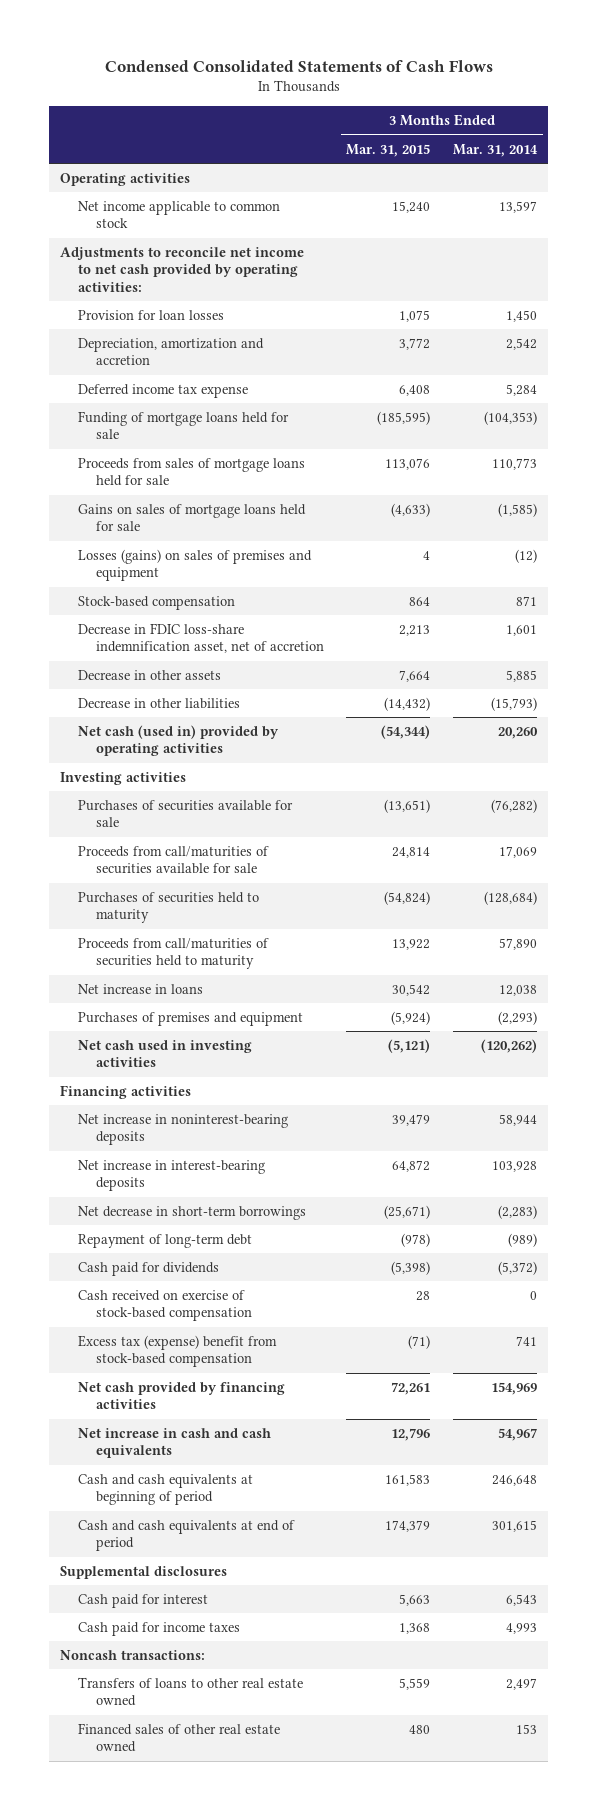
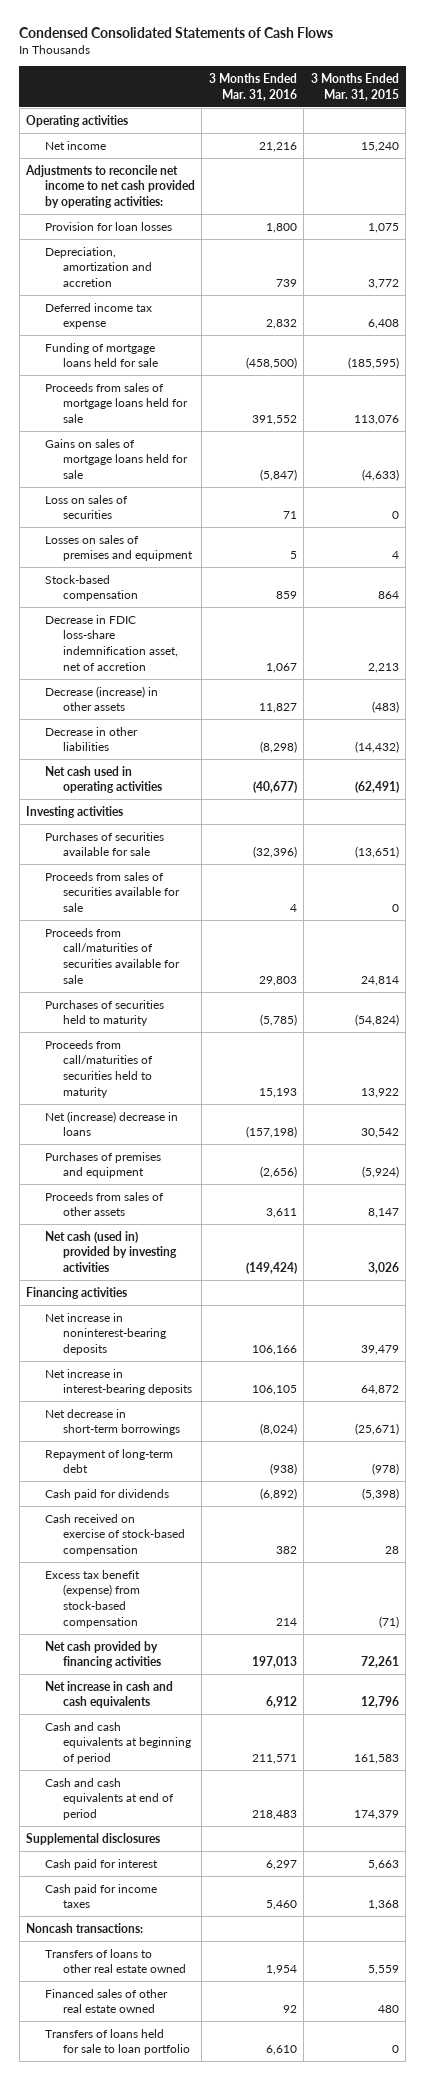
[453,143,539,157] Mar. 31, 2014 -> none
none -> [208,73,297,101] 3 Months Ended Mar. 31, 2016
[77,200,280,229] Net income applicable to common stock -> [44,140,106,150] Net income
none -> [44,494,128,520] Loss on sales of securities
[77,548,312,582] Losses (gains) on sales of premises and equipment -> [44,534,193,562] Losses on sales of premises and equipment
[77,669,221,680] Decrease in other assets -> [44,685,158,712] Decrease (increase) in other assets
[399,669,431,682] 7,664 -> [371,701,399,714] (483)
[77,724,279,757] Net cash (used in) provided by operating activities -> [44,765,162,794] Net cash used in operating activities
[381,724,431,739] (54,344) -> [354,781,399,794] (62,491)
none -> [44,871,180,913] Proceeds from sales of securities available for sale
[77,983,203,994] Net increase in loans -> [44,1110,178,1137] Net (increase) decrease in loans
none -> [44,1191,164,1217] Proceeds from sales of other assets
[77,1039,252,1068] Net cash used in investing activities -> [44,1230,177,1273] Net cash (used in) provided by investing activities
[388,1038,431,1053] (5,121) -> [367,1262,399,1275] 3,026
[77,1334,277,1368] Excess tax (expense) benefit from stock-based compensation -> [44,1569,140,1628] Excess tax benefit (expense) from stock-based compensation
none -> [44,2028,190,2056] Transfers of loans held for sale to loan portfolio

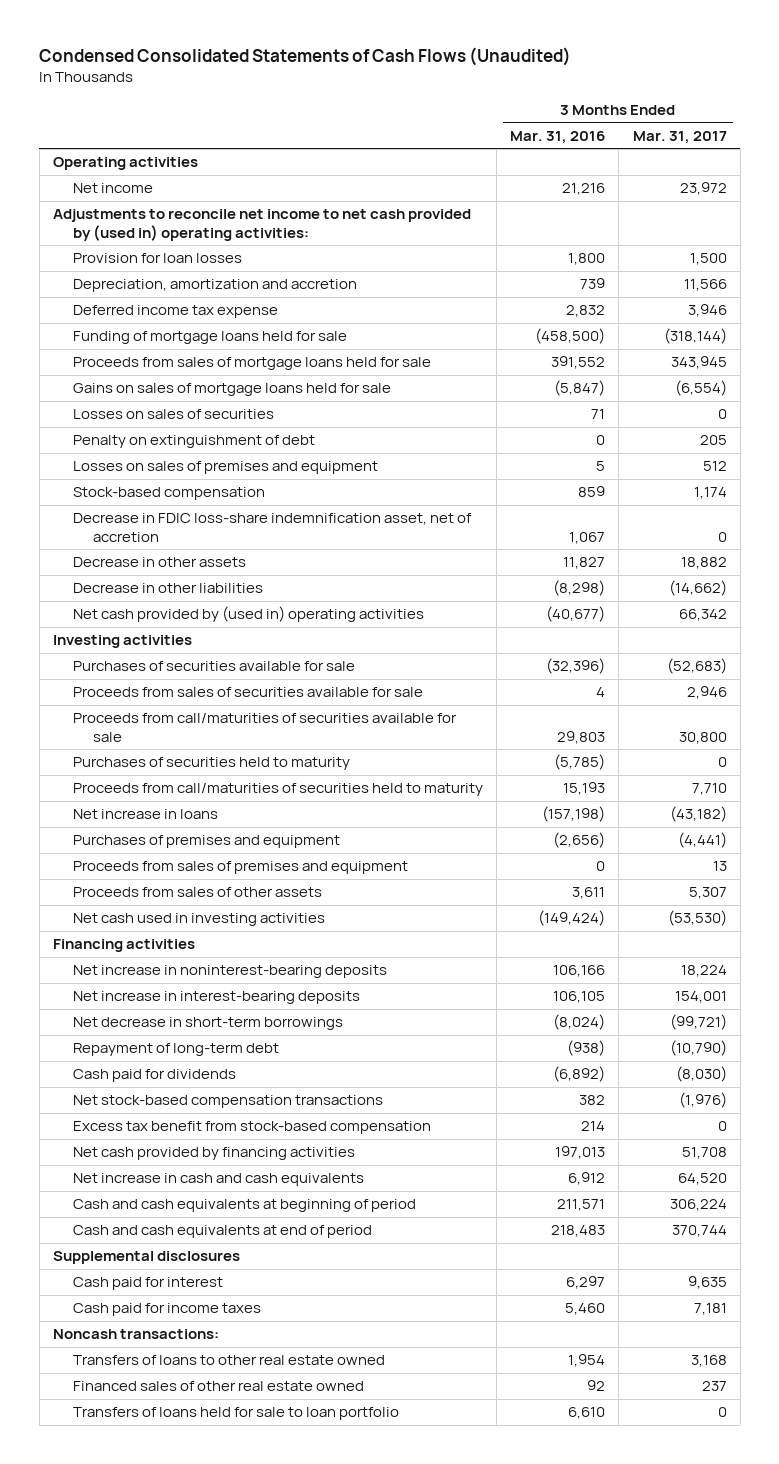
[19,27,334,39] Condensed Consolidated Statements of Cash Flows -> [39,46,572,66] Condensed Consolidated Statements of Cash Flows (Unaudited)
[310,73,399,101] 3 Months Ended Mar. 31, 2015 -> none
none -> [632,130,727,144] Mar. 31, 2017
[25,164,195,209] Adjustments to reconcile net income to net cash provided by operating activities: -> [52,209,471,241] Adjustments to reconcile net income to net cash provided by (used in) operating activities:
[44,494,128,520] Loss on sales of securities -> [72,409,274,420] Losses on sales of securities
none -> [72,435,315,449] Penalty on extinguishment of debt
[44,685,158,712] Decrease (increase) in other assets -> [72,557,246,568] Decrease in other assets
[44,765,162,794] Net cash used in operating activities -> [72,606,424,623] Net cash provided by (used in) operating activities
[44,1110,178,1137] Net (increase) decrease in loans -> [72,809,218,820] Net increase in loans
none -> [72,861,408,875] Proceeds from sales of premises and equipment
[44,1230,177,1273] Net cash (used in) provided by investing activities -> [72,913,325,927] Net cash used in investing activities
[44,1513,185,1557] Cash received on exercise of stock-based compensation -> [72,1095,383,1109] Net stock-based compensation transactions
[44,1569,140,1628] Excess tax benefit (expense) from stock-based compensation -> [72,1121,431,1135] Excess tax benefit from stock-based compensation

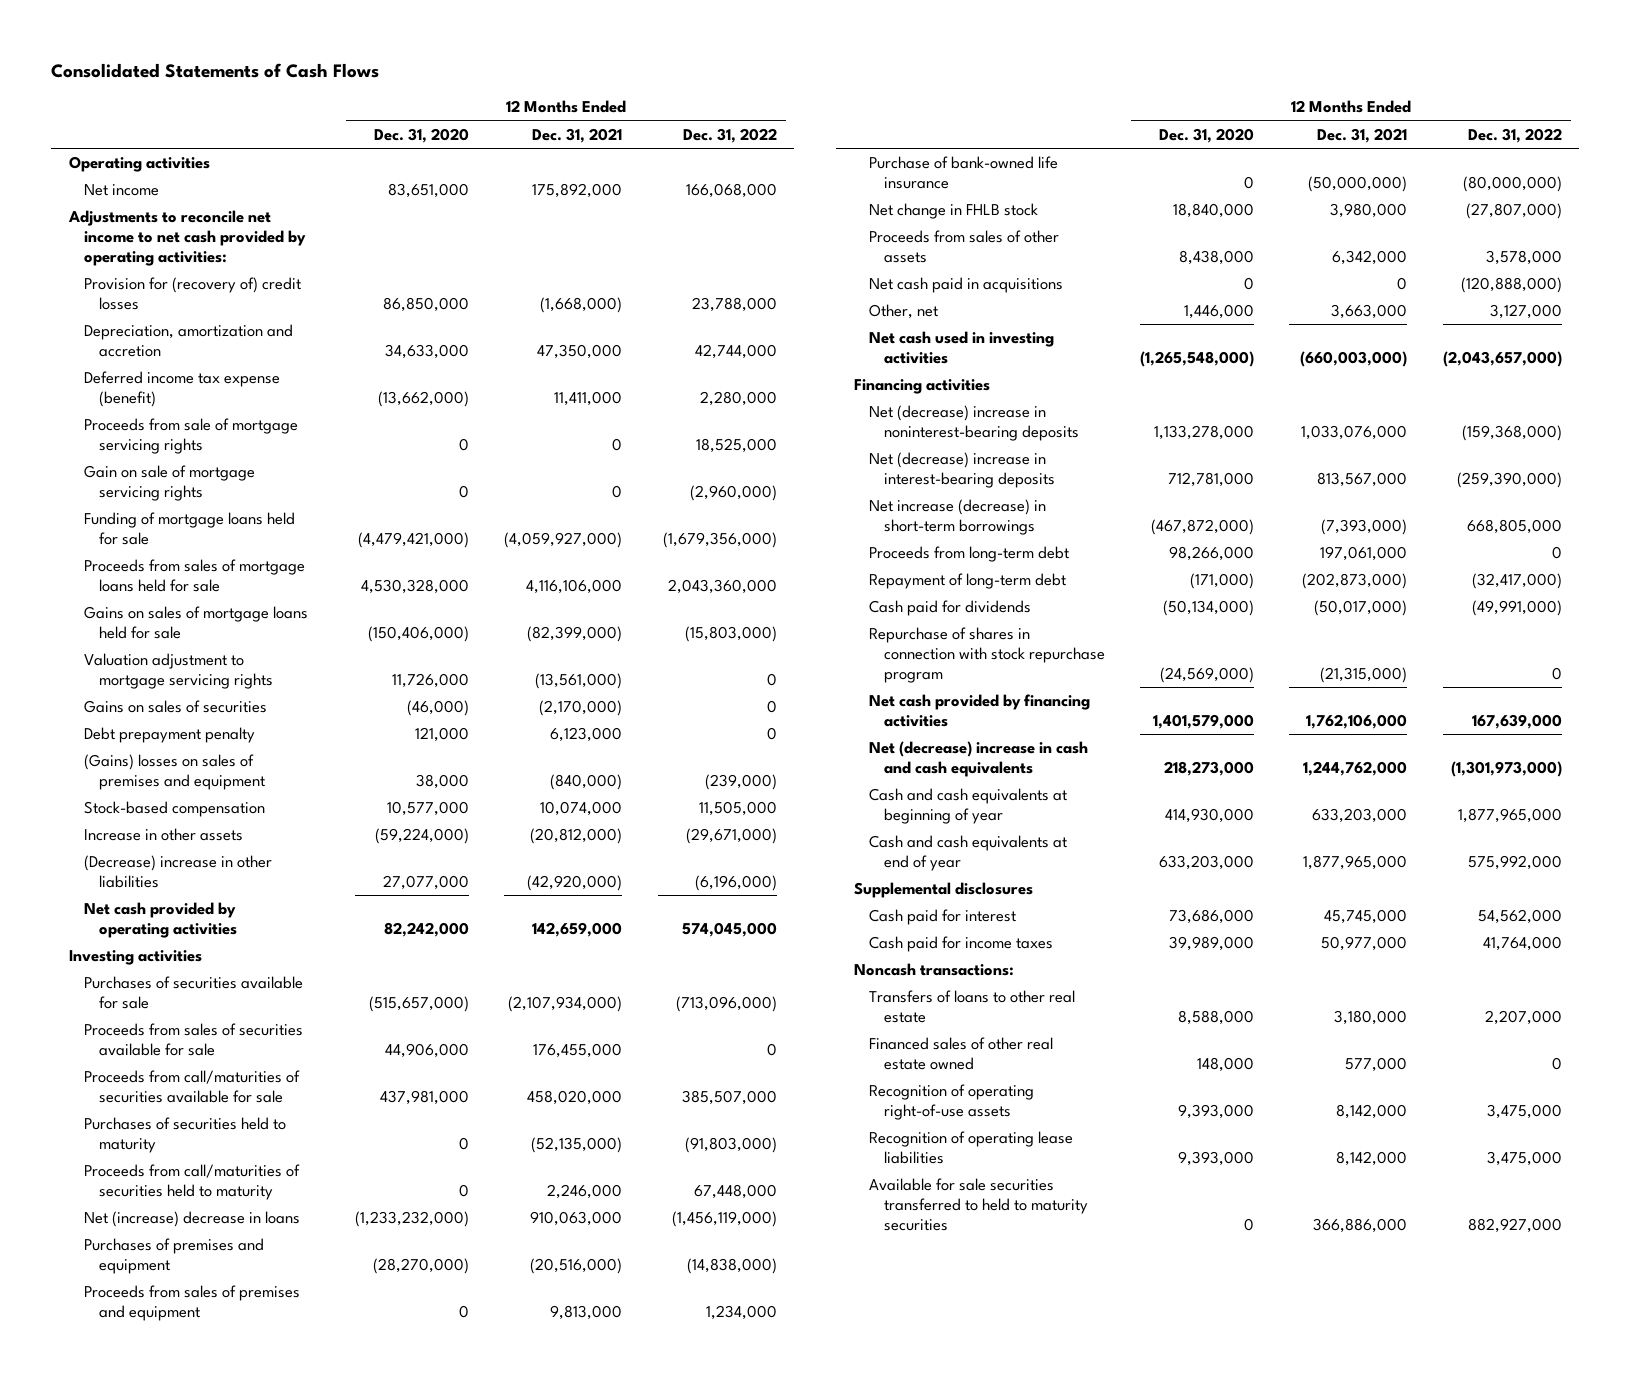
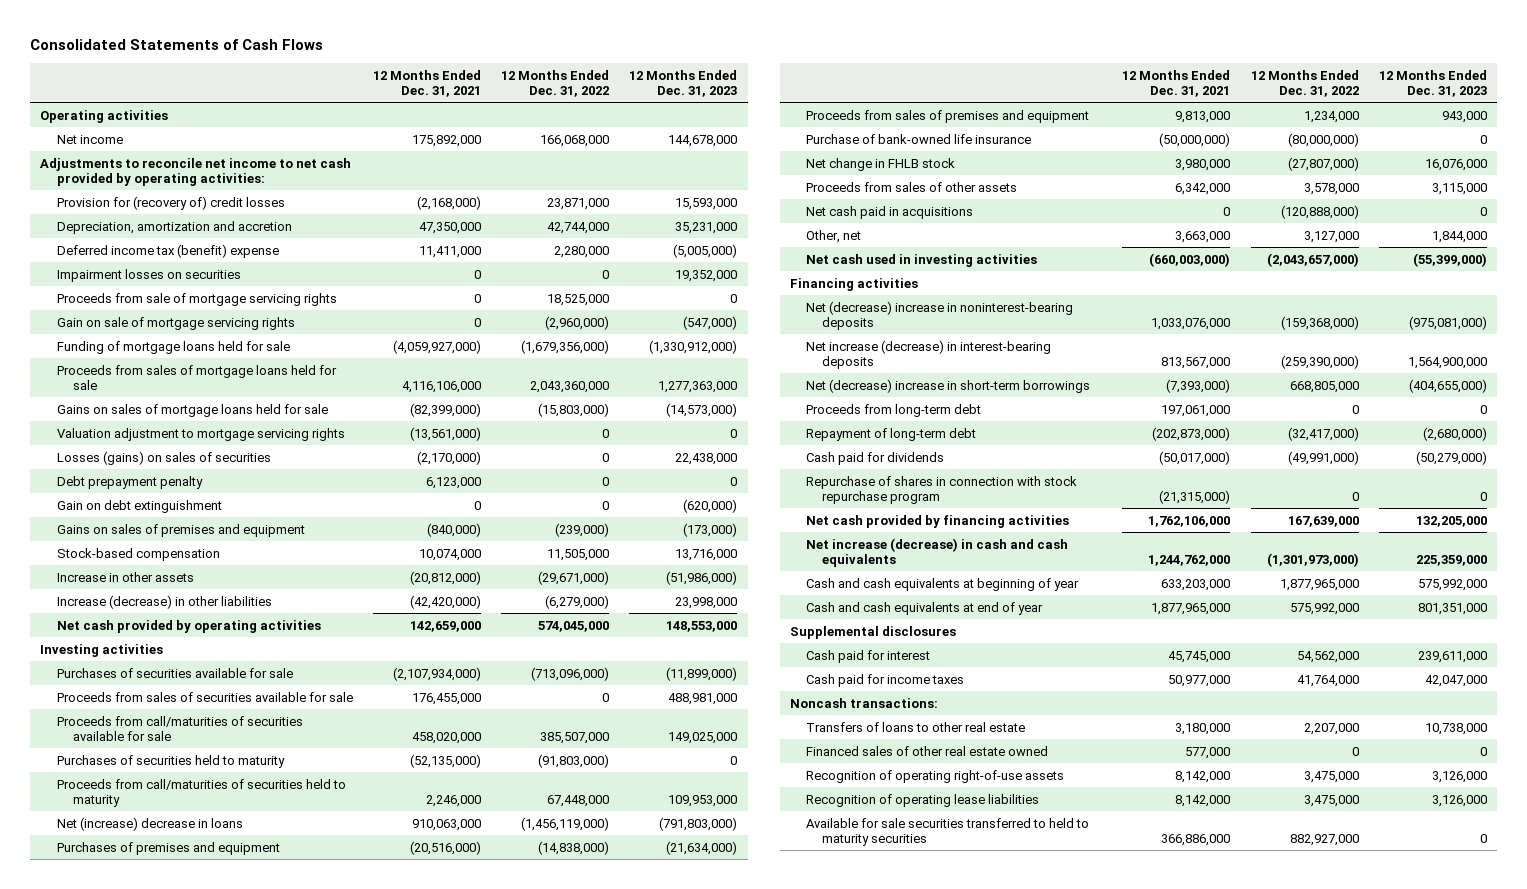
[374,127,470,143] Dec. 31, 2020 -> none
none -> [629,69,738,97] 12 Months Ended Dec. 31, 2023
[540,296,623,313] (1,668,000) -> [416,195,481,210] (2,168,000)
[691,296,777,312] 23,788,000 -> [547,197,610,210] 23,871,000
[83,371,280,407] Deferred income tax expense (benefit) -> [56,243,279,258] Deferred income tax (benefit) expense
none -> [56,268,241,282] Impairment losses on securities
[83,700,267,714] Gains on sales of securities -> [56,450,271,465] Losses (gains) on sales of securities
none -> [56,499,222,513] Gain on debt extinguishment
[83,754,265,790] (Gains) losses on sales of premises and equipment -> [56,523,305,537] Gains on sales of premises and equipment
[83,855,272,888] (Decrease) increase in other liabilities -> [56,594,272,609] Increase (decrease) in other liabilities
[527,874,623,891] (42,920,000) -> [409,594,481,609] (42,420,000)
[694,874,777,891] (6,196,000) -> [545,594,610,609] (6,279,000)
[868,452,1055,488] Net (decrease) increase in interest-bearing deposits -> [806,339,1052,369] Net increase (decrease) in interest-bearing deposits
[868,499,1046,535] Net increase (decrease) in short-term borrowings -> [806,378,1091,393] Net (decrease) increase in short-term borrowings
[868,741,1088,777] Net (decrease) increase in cash and cash equivalents -> [806,537,1069,567] Net increase (decrease) in cash and cash equivalents

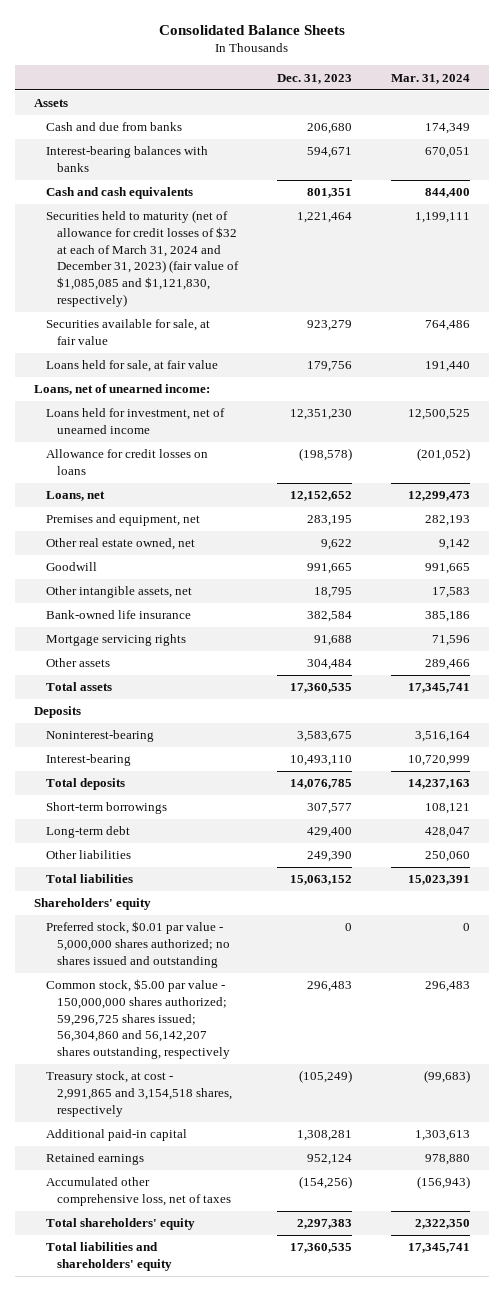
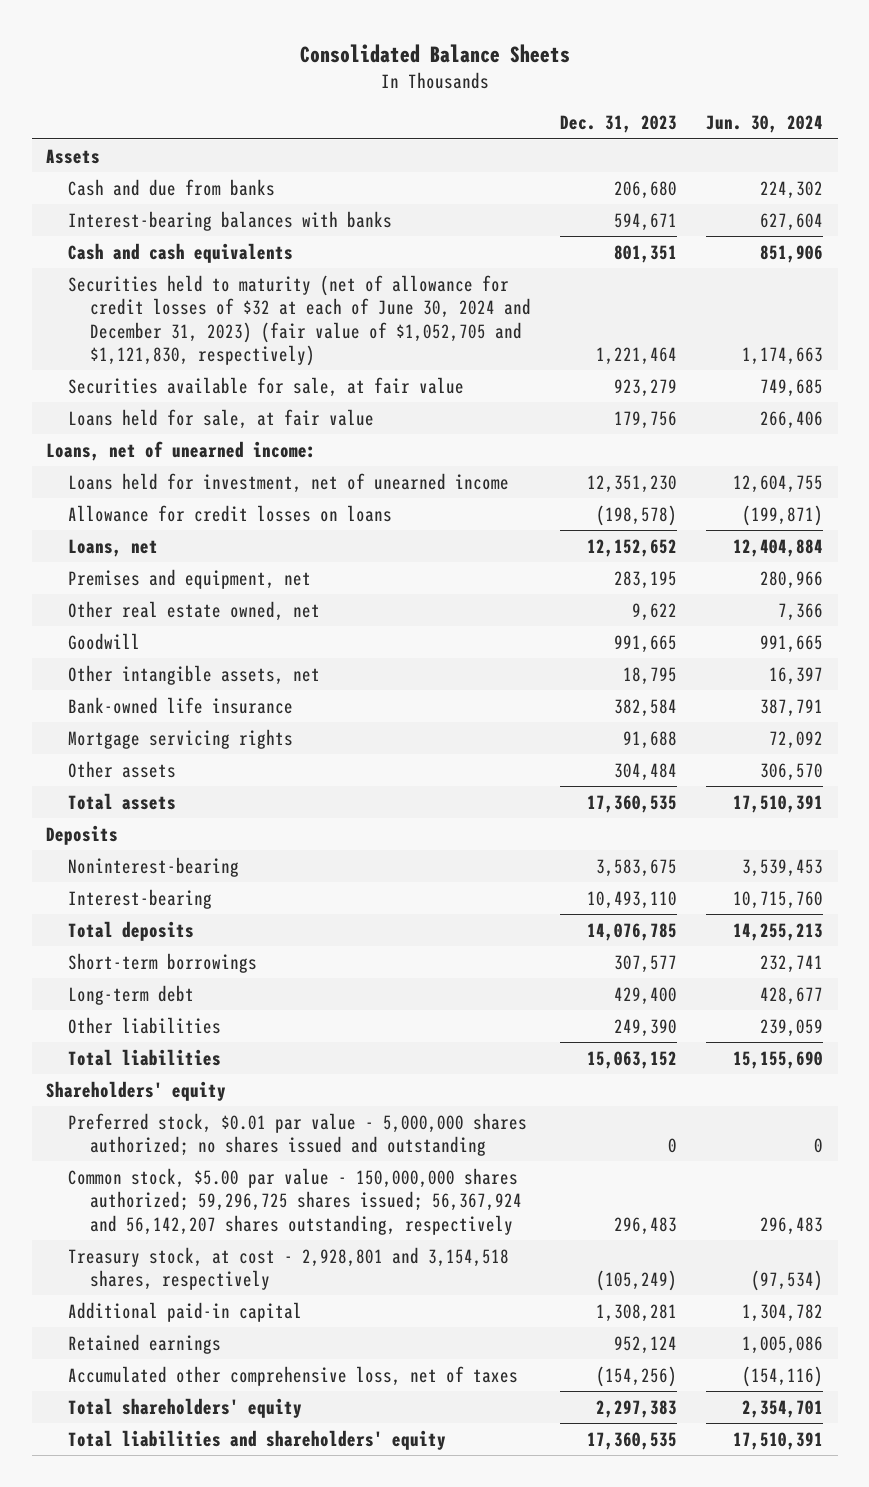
[391,73,471,84] Mar. 31, 2024 -> none
none -> [706,115,824,134] Jun. 30, 2024
[45,210,240,307] Securities held to maturity (net of allowance for credit losses of $32 at each of March 31, 2024 and December 31, 2023) (fair value of $1,085,085 and $1,121,830, respectively) -> [68,274,532,367] Securities held to maturity (net of allowance for credit losses of $32 at each of June 30, 2024 and December 31, 2023) (fair value of $1,052,705 and $1,121,830, respectively)
[45,979,231,1060] Common stock, $5.00 par value - 150,000,000 shares authorized; 59,296,725 shares issued; 56,304,860 and 56,142,207 shares outstanding, respectively -> [68,1167,523,1235] Common stock, $5.00 par value - 150,000,000 shares authorized; 59,296,725 shares issued; 56,367,924 and 56,142,207 shares outstanding, respectively
[45,1071,233,1117] Treasury stock, at cost - 2,991,865 and 3,154,518 shares, respectively -> [68,1246,510,1291] Treasury stock, at cost - 2,928,801 and 3,154,518 shares, respectively

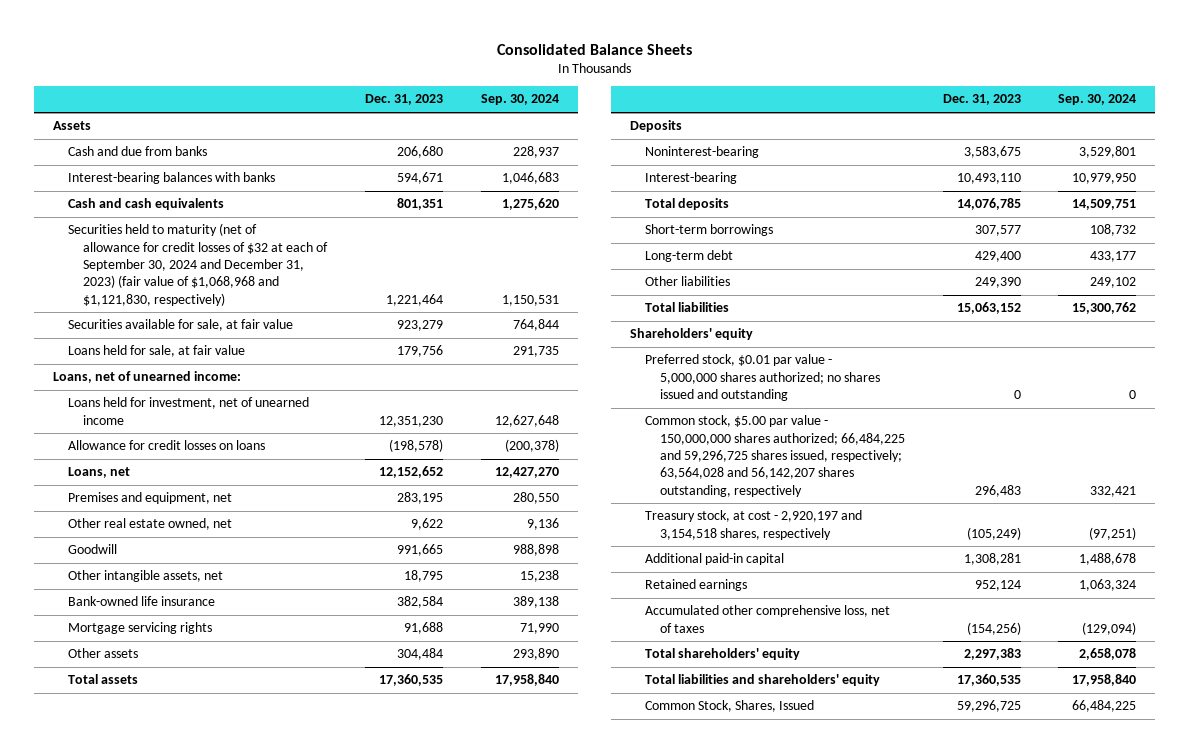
[706,115,824,134] Jun. 30, 2024 -> none
none -> [481,94,560,106] Sep. 30, 2024
[68,274,532,367] Securities held to maturity (net of allowance for credit losses of $32 at each of June 30, 2024 and December 31, 2023) (fair value of $1,052,705 and $1,121,830, respectively) -> [67,223,328,306] Securities held to maturity (net of allowance for credit losses of $32 at each of September 30, 2024 and December 31, 2023) (fair value of $1,068,968 and $1,121,830, respectively)
[68,1167,523,1235] Common stock, $5.00 par value - 150,000,000 shares authorized; 59,296,725 shares issued; 56,367,924 and 56,142,207 shares outstanding, respectively -> [645,415,906,497] Common stock, $5.00 par value - 150,000,000 shares authorized; 66,484,225 and 59,296,725 shares issued, respectively; 63,564,028 and 56,142,207 shares outstanding, respectively
[68,1246,510,1291] Treasury stock, at cost - 2,928,801 and 3,154,518 shares, respectively -> [645,510,863,540] Treasury stock, at cost - 2,920,197 and 3,154,518 shares, respectively
none -> [645,700,815,713] Common Stock, Shares, Issued

